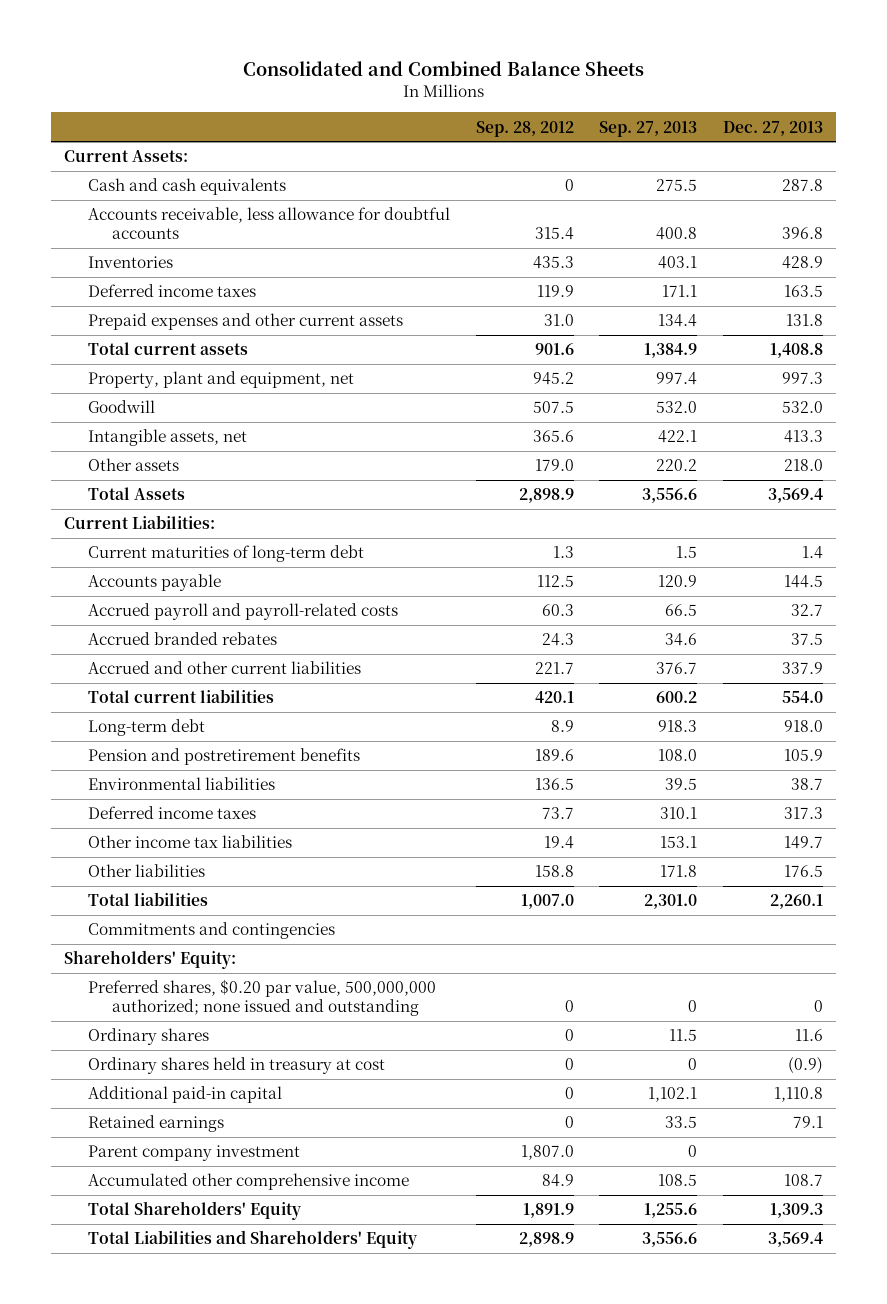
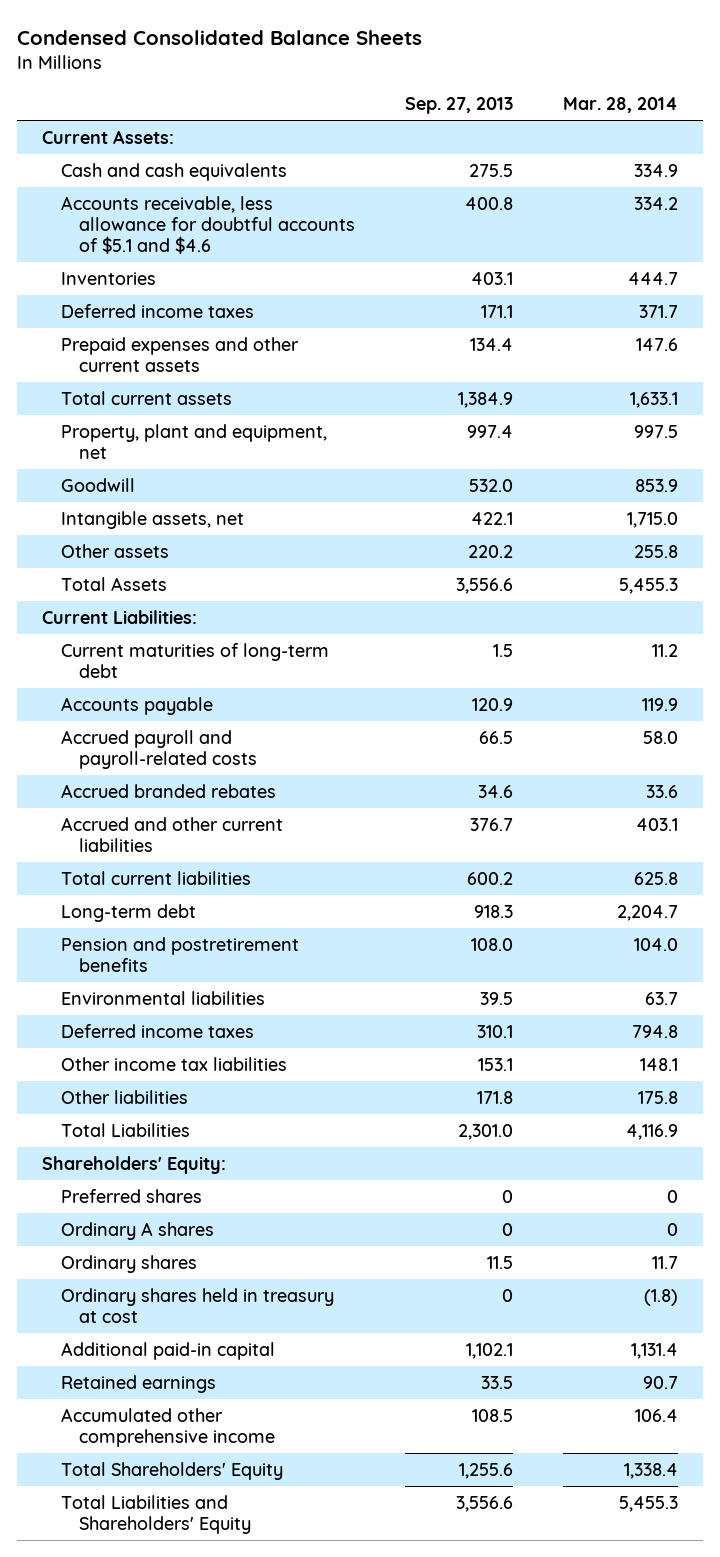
[242,60,644,76] Consolidated and Combined Balance Sheets -> [17,30,423,46] Condensed Consolidated Balance Sheets
[475,120,574,137] Sep. 28, 2012 -> none
[723,120,824,136] Dec. 27, 2013 -> none
none -> [562,96,678,113] Mar. 28, 2014
[88,207,451,240] Accounts receivable, less allowance for doubtful accounts -> [60,196,356,254] Accounts receivable, less allowance for doubtful accounts of $5.1 and $4.6
[88,922,336,940] Commitments and contingencies -> none
[88,892,209,907] Total liabilities -> [60,1123,190,1138] Total Liabilities
[88,979,437,1017] Preferred shares, $0.20 par value, 500,000,000 authorized; none issued and outstanding -> [60,1189,202,1204] Preferred shares
none -> [60,1222,214,1241] Ordinary A shares
[88,1145,301,1162] Parent company investment -> none

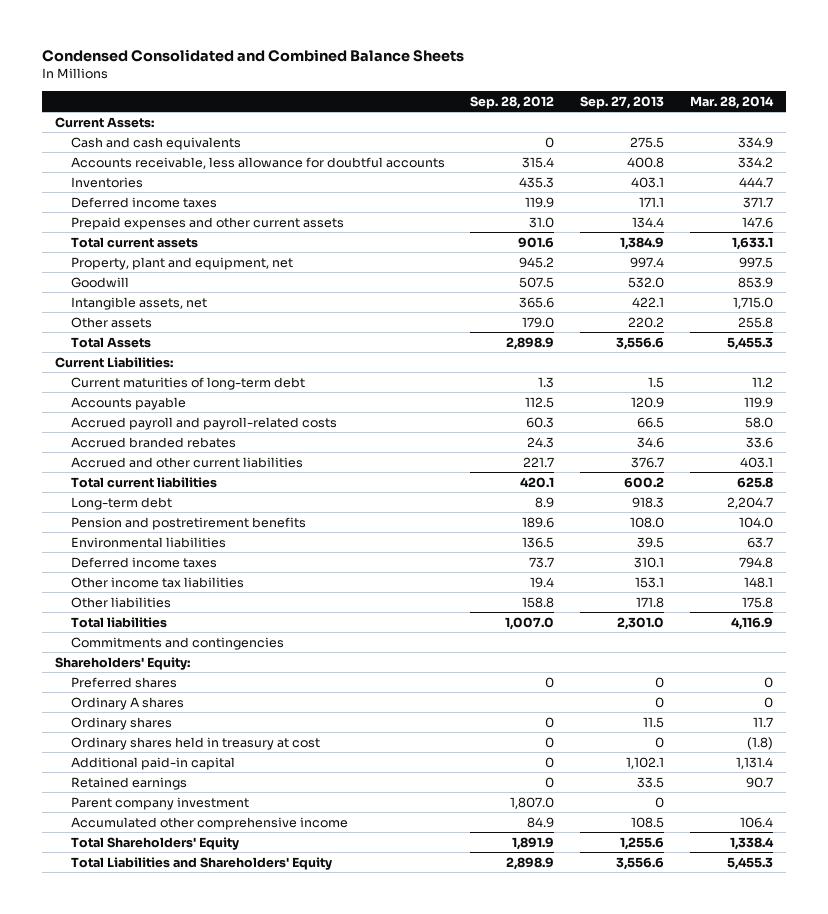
[17,30,423,46] Condensed Consolidated Balance Sheets -> [41,49,464,63] Condensed Consolidated and Combined Balance Sheets
none -> [470,95,555,109] Sep. 28, 2012
[60,196,356,254] Accounts receivable, less allowance for doubtful accounts of $5.1 and $4.6 -> [70,156,445,169] Accounts receivable, less allowance for doubtful accounts
[60,1123,190,1138] Total Liabilities -> [70,616,167,628] Total liabilities
none -> [70,636,284,650] Commitments and contingencies
none -> [70,796,249,810] Parent company investment

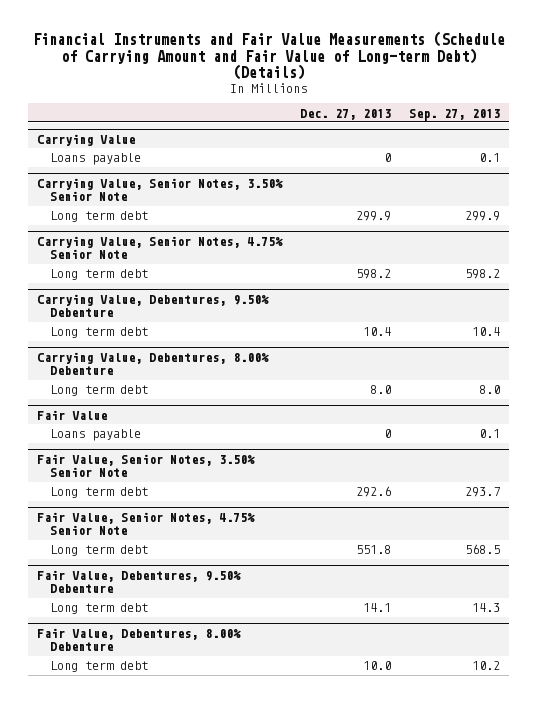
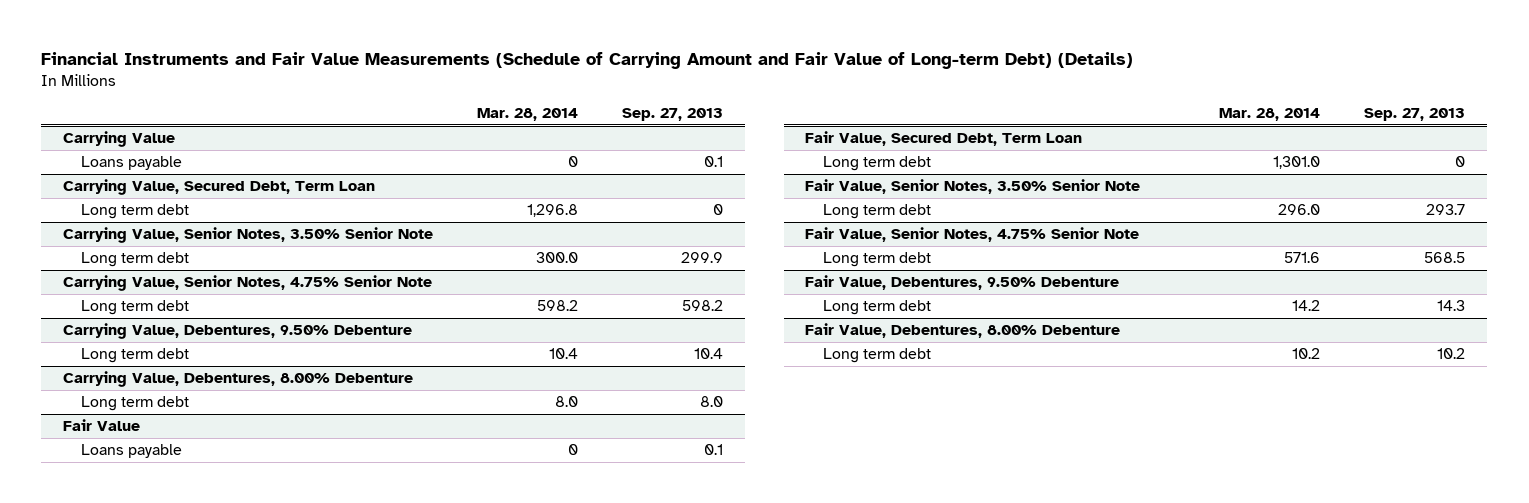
[300,108,392,120] Dec. 27, 2013 -> none
none -> [477,108,579,122] Mar. 28, 2014
none -> [63,179,376,196] Carrying Value, Secured Debt, Term Loan
none -> [81,204,190,220] Long term debt
none -> [805,131,1083,147] Fair Value, Secured Debt, Term Loan
none -> [823,156,932,172] Long term debt

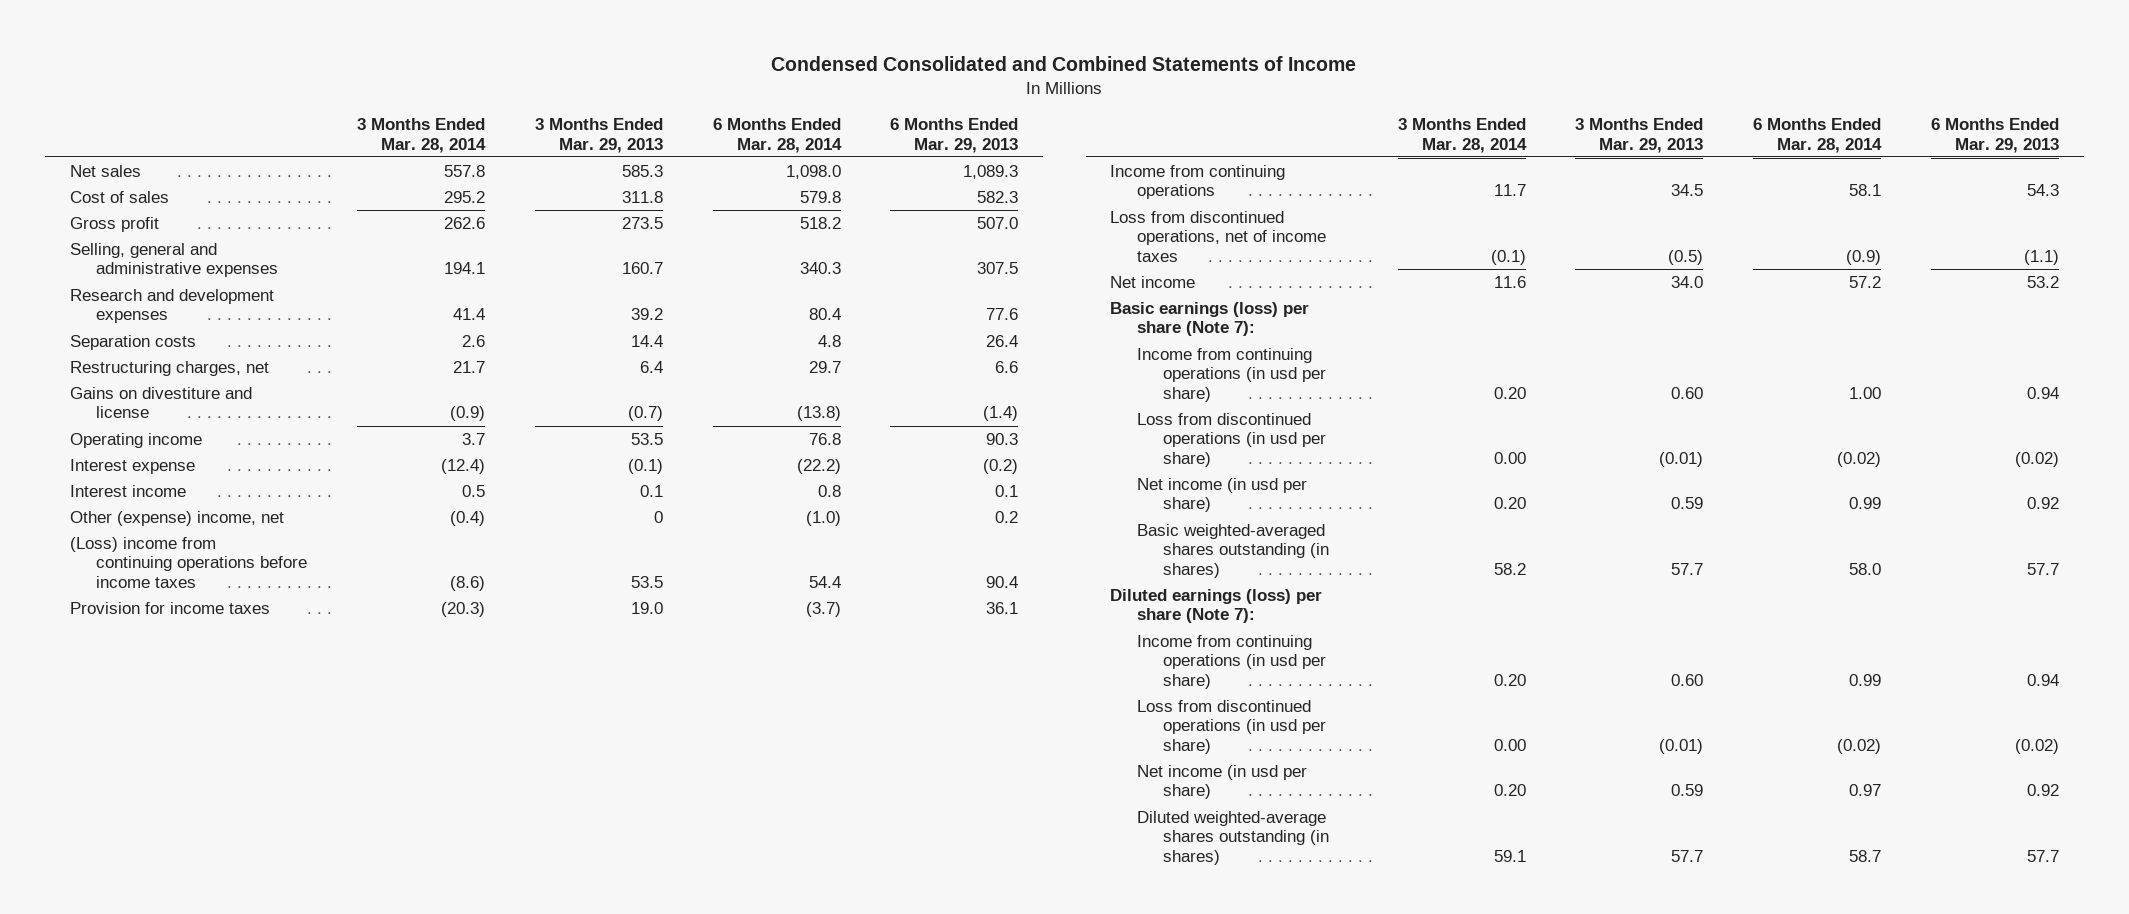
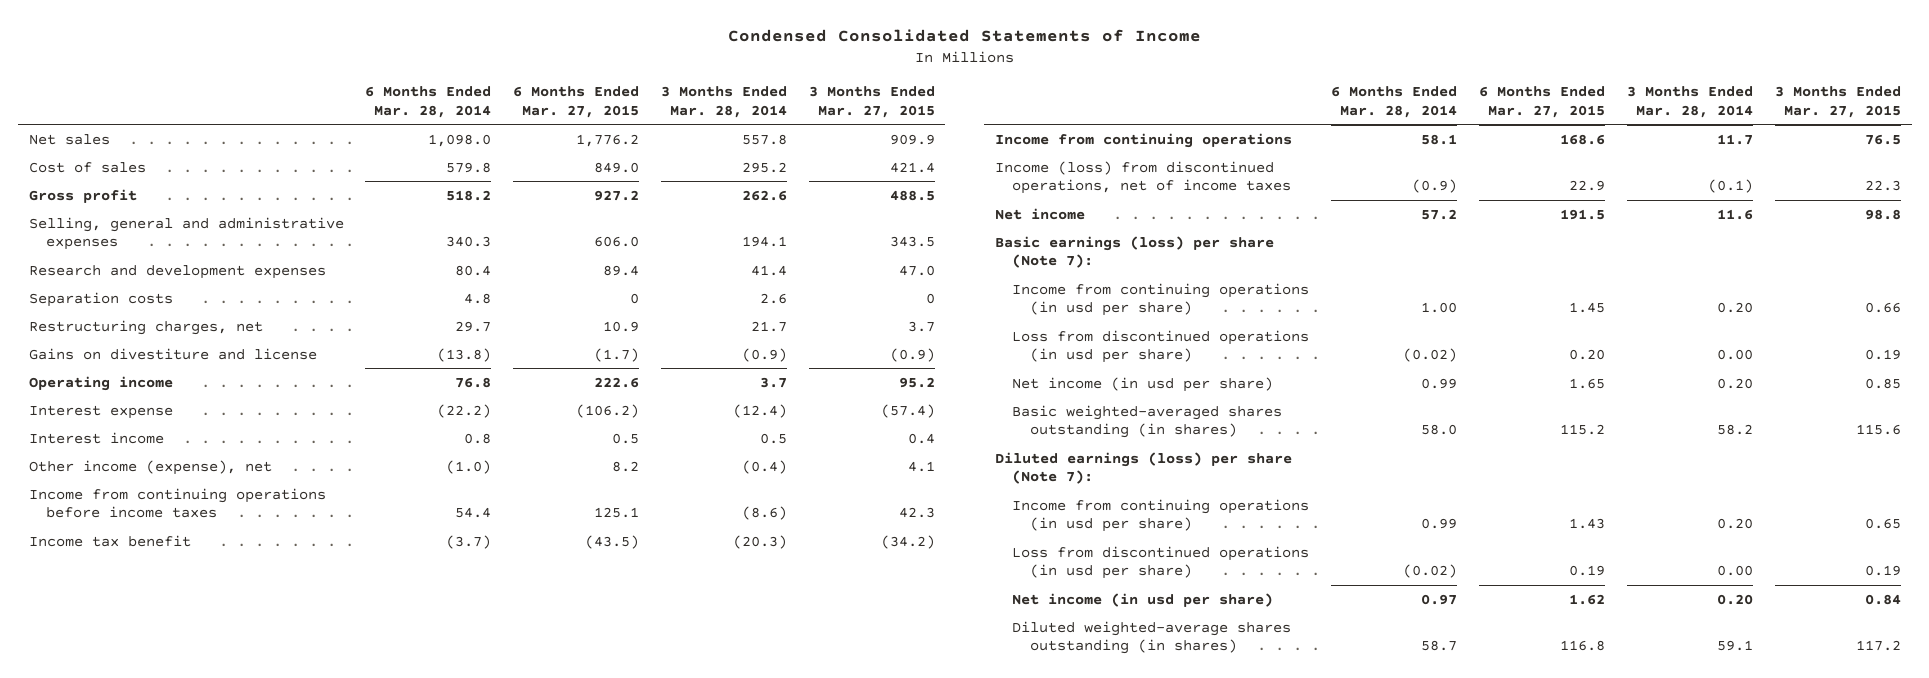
[771,56,1357,72] Condensed Consolidated and Combined Statements of Income -> [727,29,1201,43] Condensed Consolidated Statements of Income
[534,117,663,153] 3 Months Ended Mar. 29, 2013 -> none
[890,117,1019,153] 6 Months Ended Mar. 29, 2013 -> none
none -> [513,86,640,118] 6 Months Ended Mar. 27, 2015
none -> [808,86,935,118] 3 Months Ended Mar. 27, 2015
[69,510,284,526] Other (expense) income, net -> [28,459,272,475] Other income (expense), net
[69,536,308,589] (Loss) income from continuing operations before income taxes -> [28,487,326,519] Income from continuing operations before income taxes
[69,601,270,614] Provision for income taxes -> [28,534,191,547] Income tax benefit
[1110,210,1326,263] Loss from discontinued operations, net of income taxes -> [994,160,1292,195] Income (loss) from discontinued operations, net of income taxes

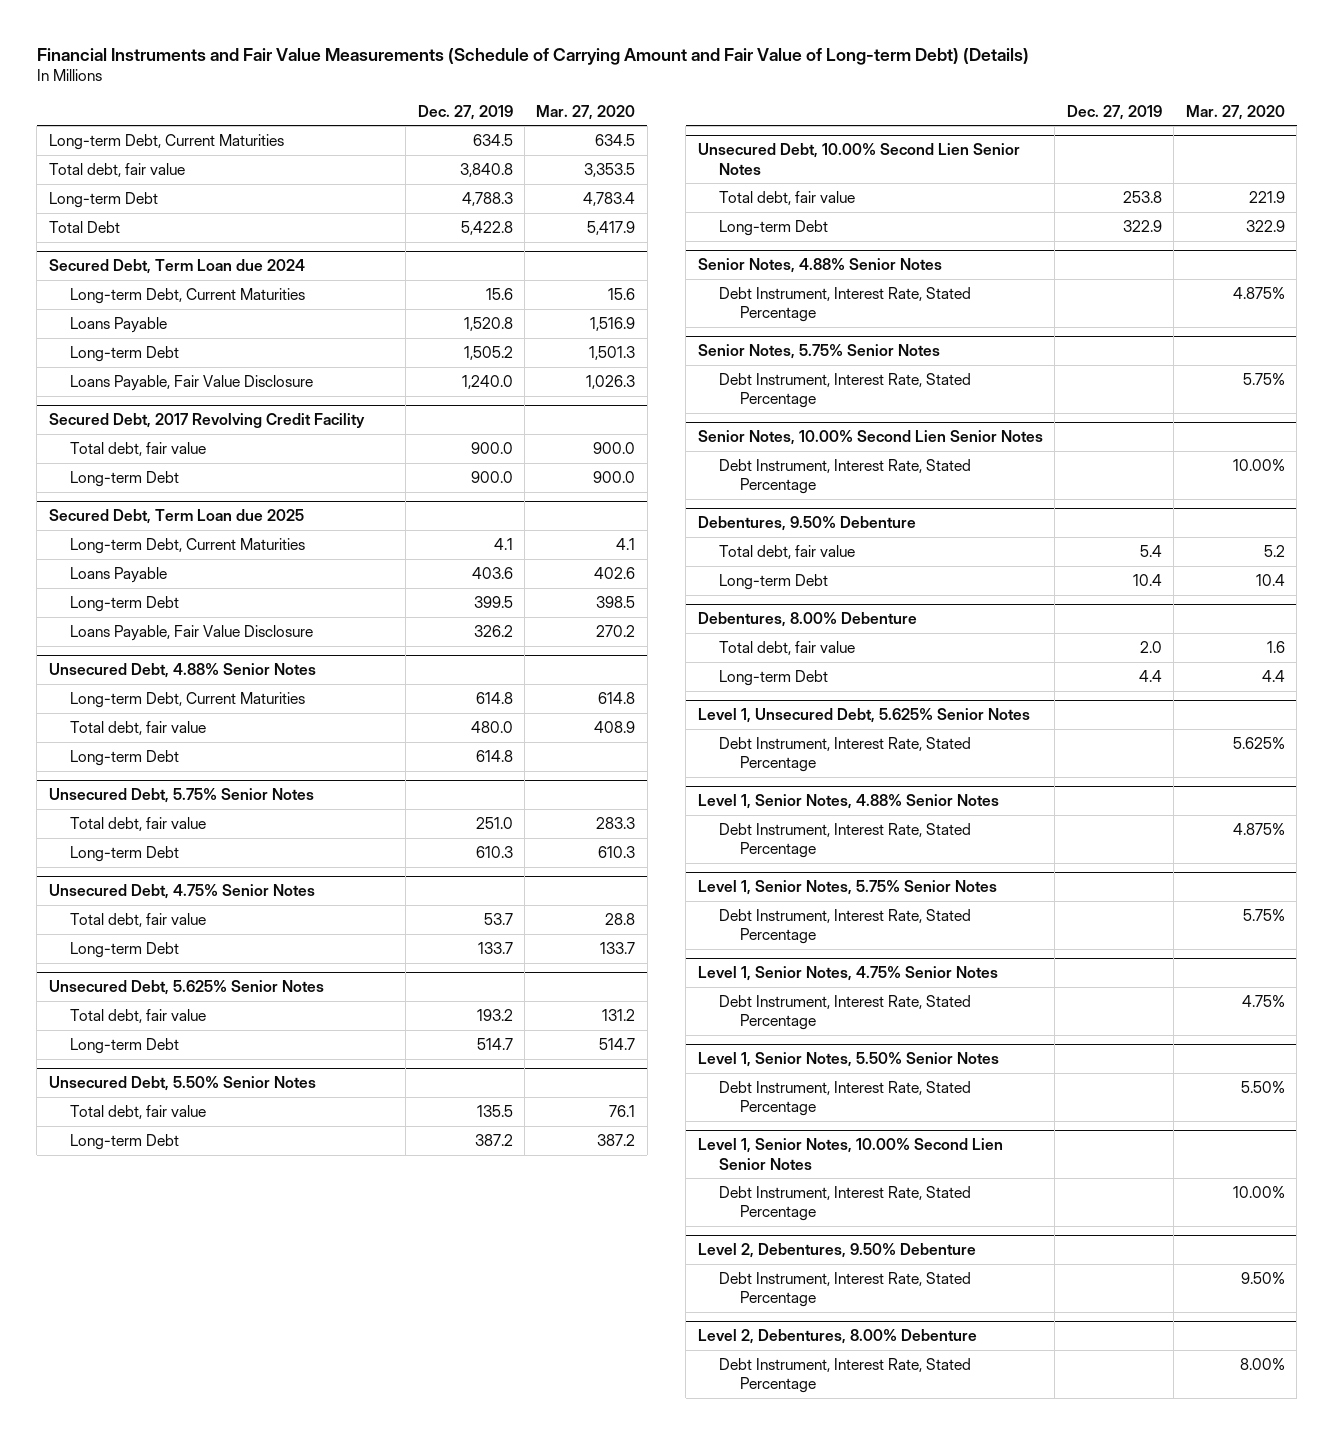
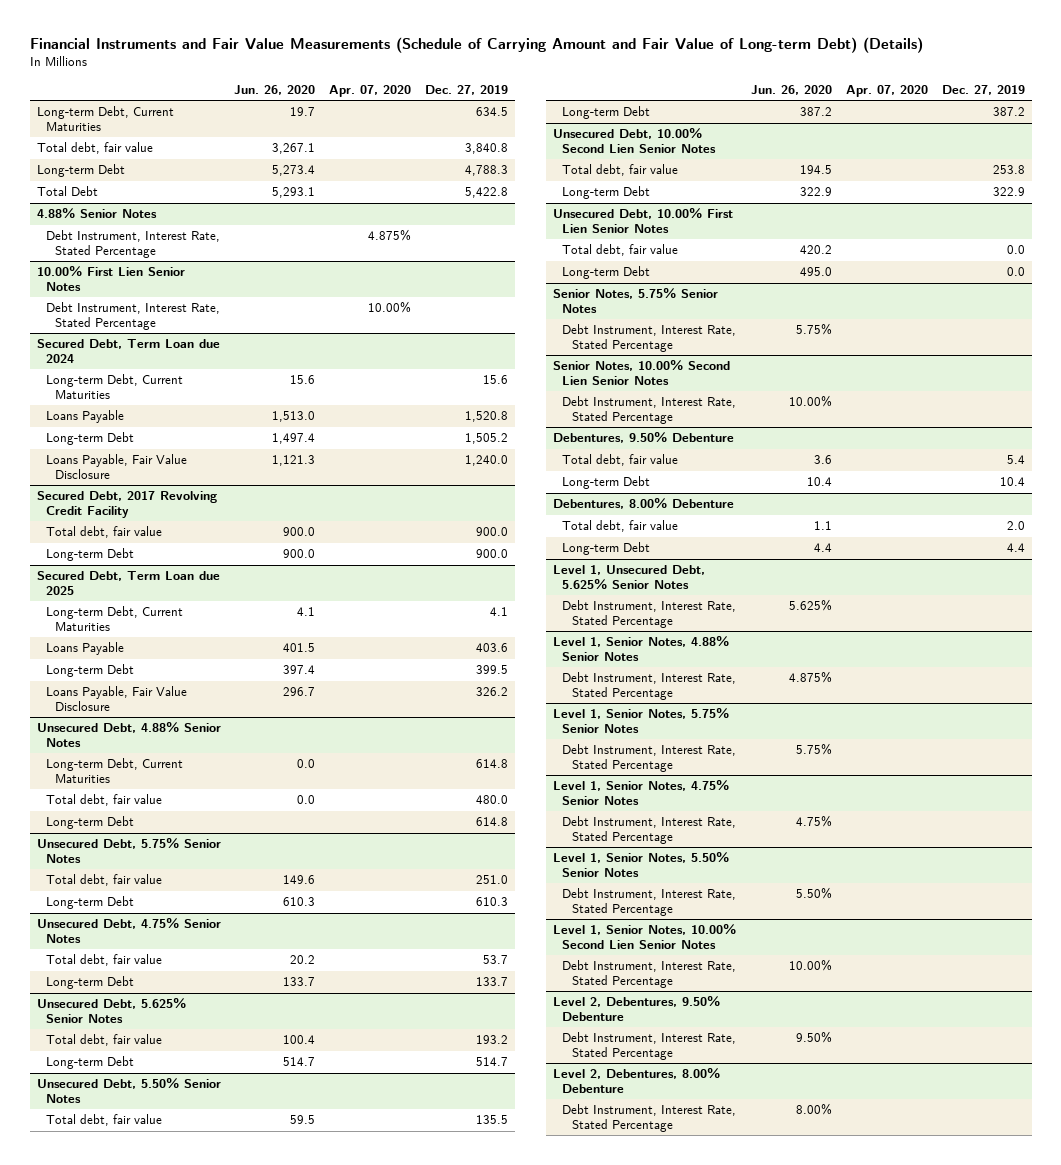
[536,104,636,120] Mar. 27, 2020 -> none
none -> [234,84,316,95] Jun. 26, 2020
none -> [329,84,412,97] Apr. 07, 2020
none -> [36,208,157,219] 4.88% Senior Notes
none -> [45,230,220,259] Debt Instrument, Interest Rate, Stated Percentage
none -> [36,266,185,292] 10.00% First Lien Senior Notes
none -> [45,302,220,331] Debt Instrument, Interest Rate, Stated Percentage
[697,258,942,274] Senior Notes, 4.88% Senior Notes -> none
[718,286,971,323] Debt Instrument, Interest Rate, Stated Percentage -> none
none -> [553,208,734,234] Unsecured Debt, 10.00% First Lien Senior Notes
none -> [562,244,679,257] Total debt, fair value
none -> [562,266,651,280] Long-term Debt

